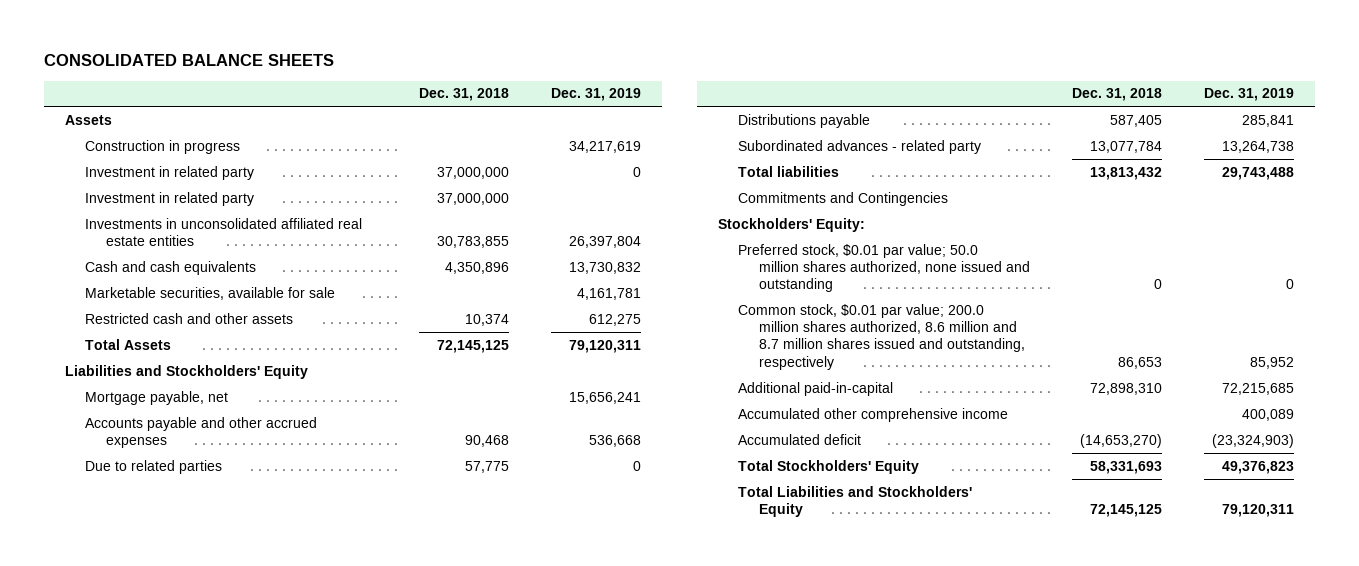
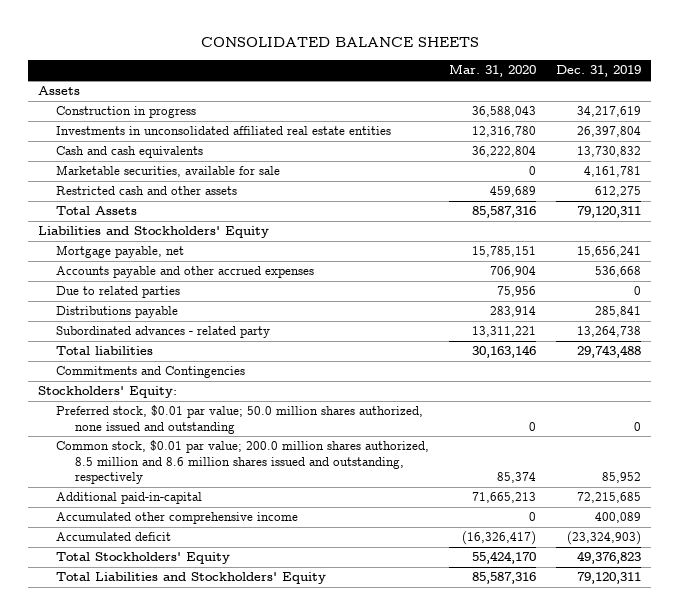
[418,88,509,102] Dec. 31, 2018 -> none
none -> [449,64,537,78] Mar. 31, 2020
[85,165,255,180] Investment in related party -> none
[85,191,255,206] Investment in related party -> none
[738,303,1025,370] Common stock, $0.01 par value; 200.0 million shares authorized, 8.6 million and 8.7 million shares issued and outstanding, respectively -> [56,440,430,484] Common stock, $0.01 par value; 200.0 million shares authorized, 8.5 million and 8.6 million shares issued and outstanding, respectively

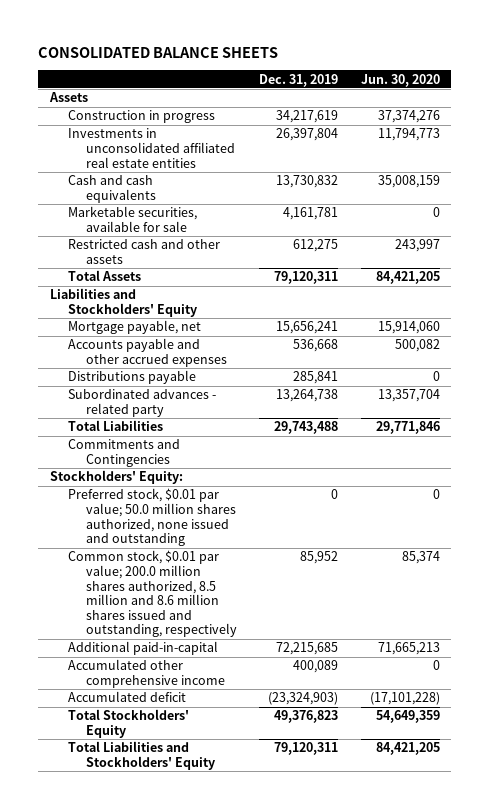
[449,64,537,78] Mar. 31, 2020 -> none
none -> [360,73,440,87] Jun. 30, 2020
[56,286,181,299] Due to related parties -> none
[56,346,154,356] Total liabilities -> [67,420,163,432] Total Liabilities

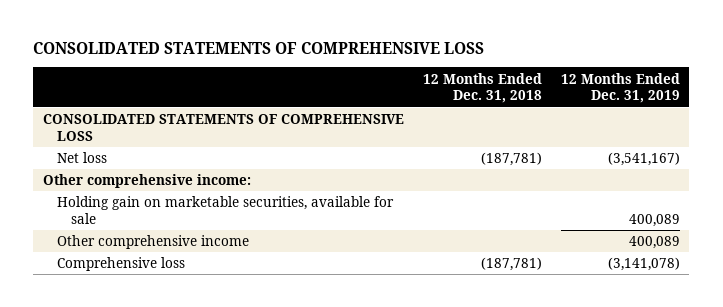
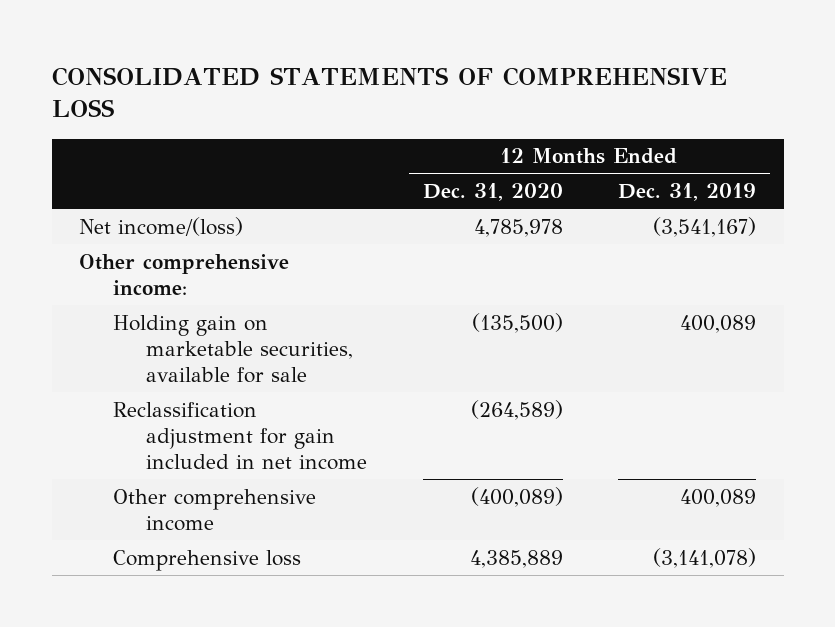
[422,72,542,104] 12 Months Ended Dec. 31, 2018 -> none
none -> [422,183,563,202] Dec. 31, 2020
[42,114,404,141] CONSOLIDATED STATEMENTS OF COMPREHENSIVE LOSS -> none
[56,152,107,164] Net loss -> [79,216,244,236] Net income/(loss)
none -> [112,401,368,471] Reclassification adjustment for gain included in net income

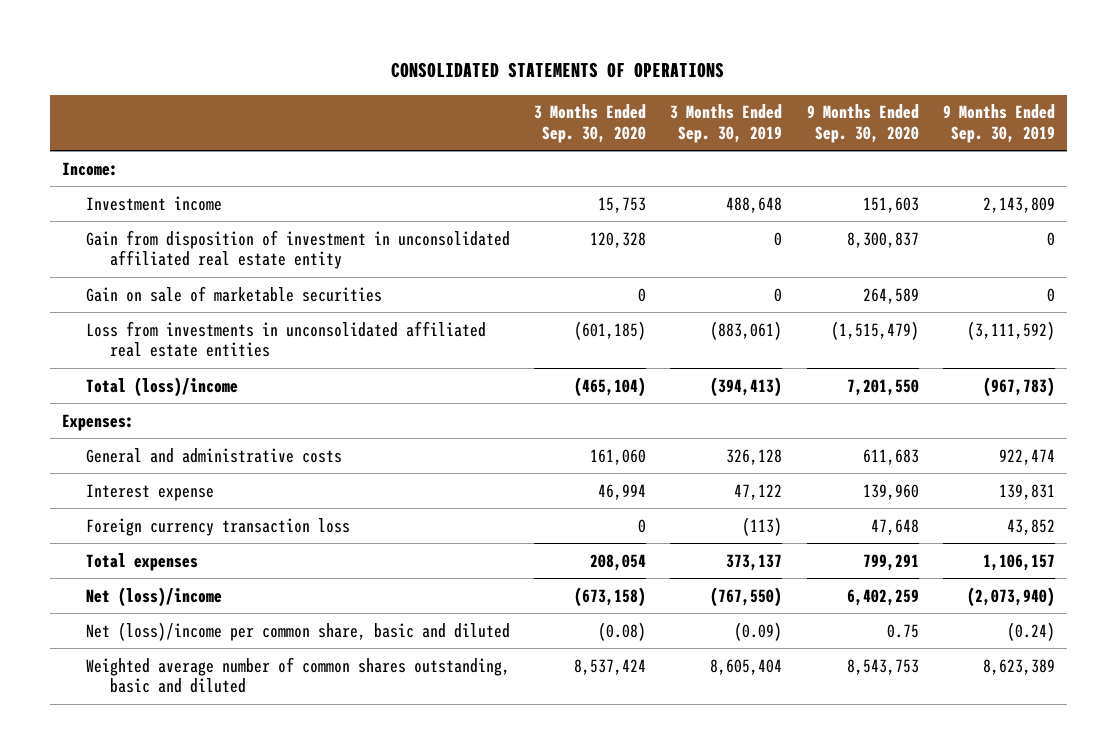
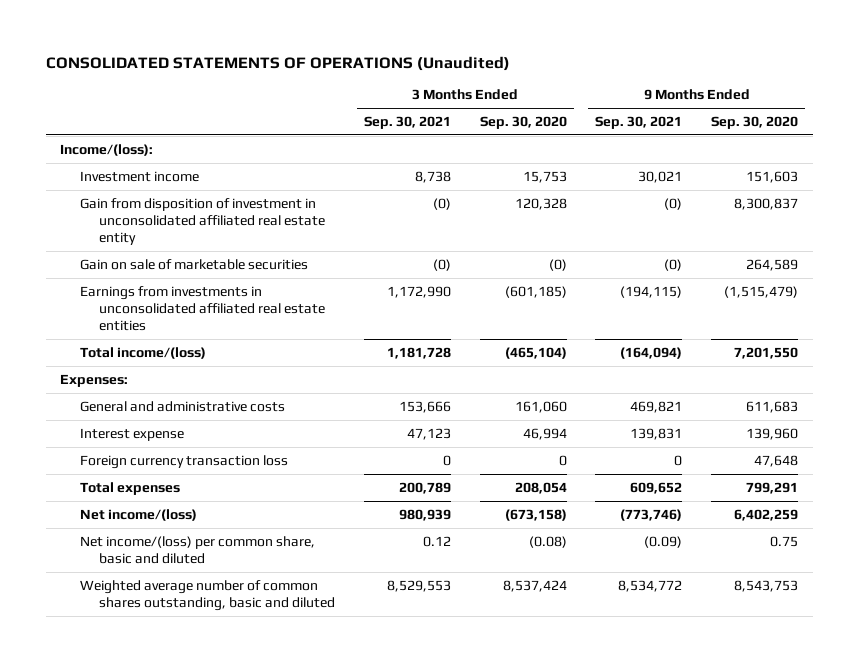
[391,62,725,79] CONSOLIDATED STATEMENTS OF OPERATIONS -> [46,55,511,71] CONSOLIDATED STATEMENTS OF OPERATIONS (Unaudited)
[670,104,783,143] 3 Months Ended Sep. 30, 2019 -> none
[942,104,1055,143] 9 Months Ended Sep. 30, 2019 -> none
none -> [363,115,451,129] Sep. 30, 2021
none -> [595,115,683,129] Sep. 30, 2021
[61,161,118,176] Income: -> [60,143,154,156] Income/(loss):
[638,287,647,302] 0 -> [548,258,567,271] (0)
[85,320,486,358] Loss from investments in unconsolidated affiliated real estate entities -> [79,285,326,331] Earnings from investments in unconsolidated affiliated real estate entities
[85,376,238,397] Total (loss)/income -> [79,346,206,359] Total income/(loss)
[85,586,222,607] Net (loss)/income -> [79,508,197,521] Net income/(loss)
[85,621,510,641] Net (loss)/income per common share, basic and diluted -> [79,535,315,564] Net income/(loss) per common share, basic and diluted

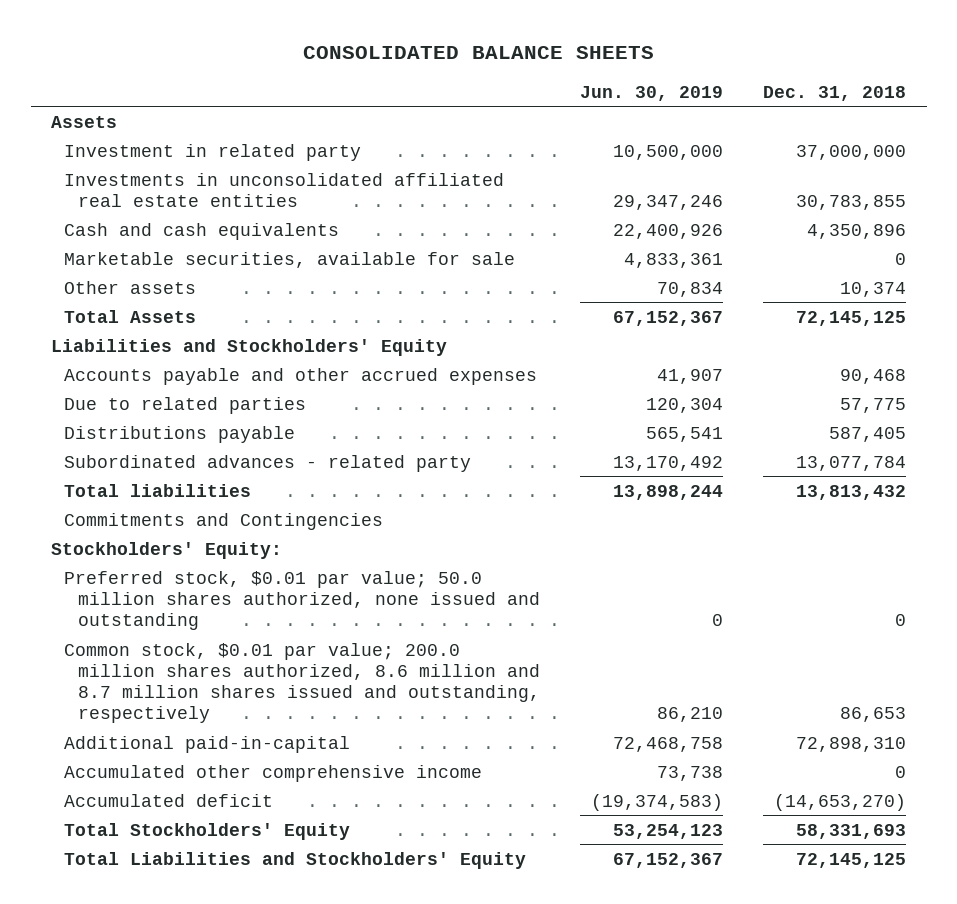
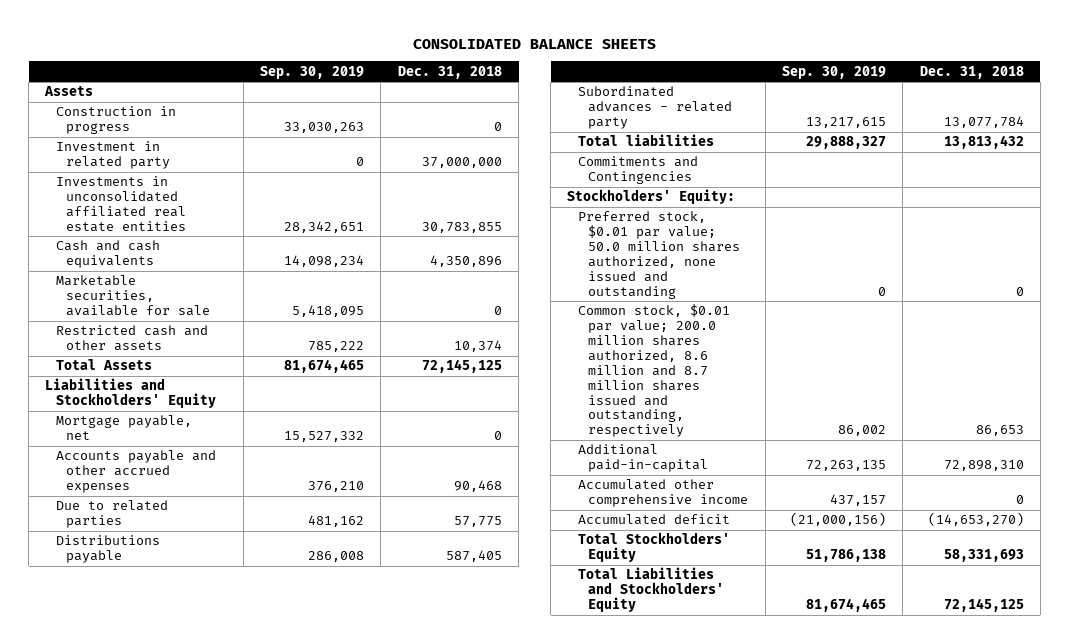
[579,85,723,101] Jun. 30, 2019 -> none
none -> [260,65,365,79] Sep. 30, 2019
none -> [55,106,176,135] Construction in progress
[64,280,197,294] Other assets -> [55,325,208,352] Restricted cash and other assets
none -> [55,415,192,441] Mortgage payable, net

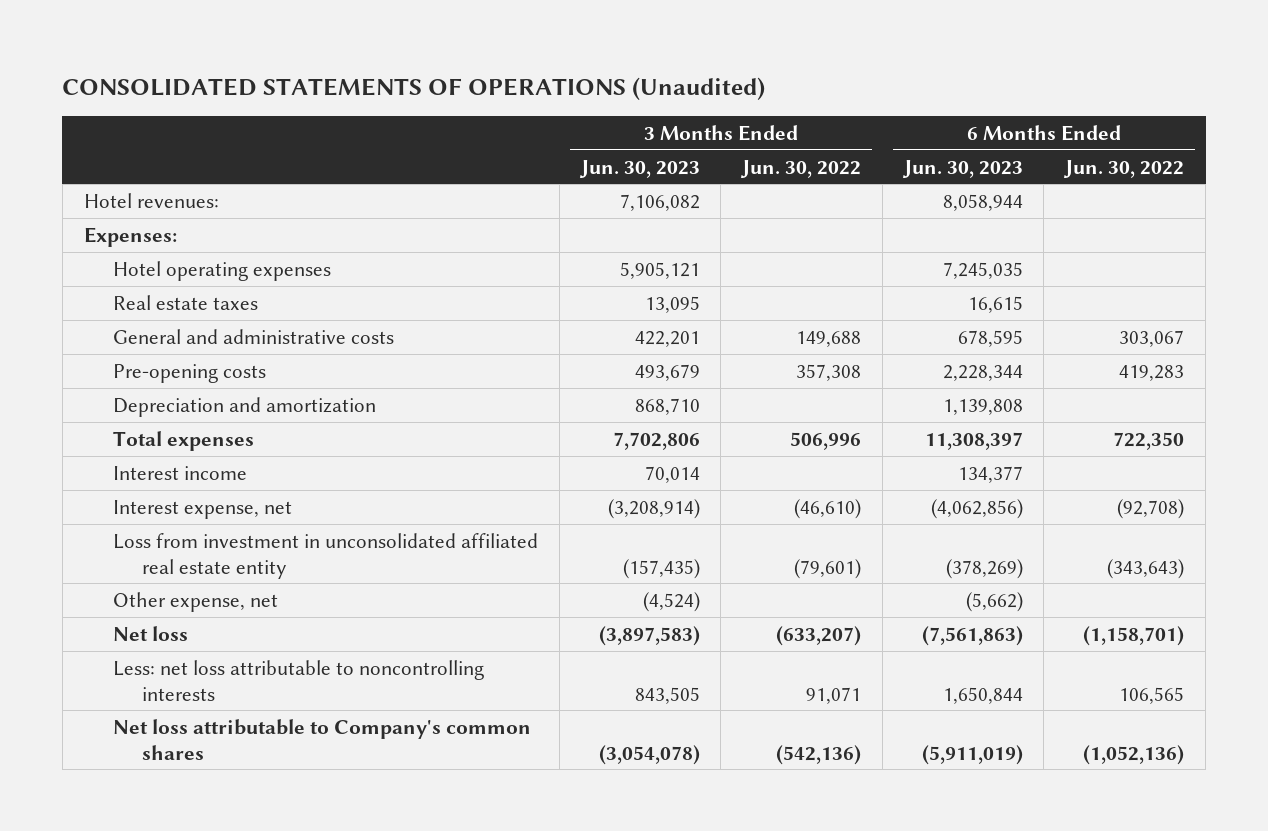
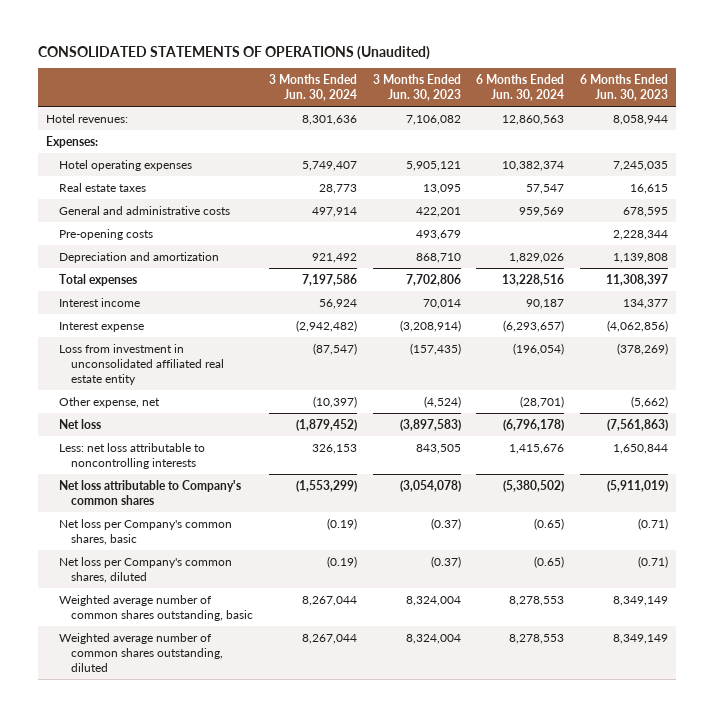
[740,159,862,178] Jun. 30, 2022 -> none
[1063,159,1185,178] Jun. 30, 2022 -> none
none -> [268,74,357,101] 3 Months Ended Jun. 30, 2024
none -> [476,74,565,101] 6 Months Ended Jun. 30, 2024
[112,499,292,519] Interest expense, net -> [58,321,144,332] Interest expense
none -> [58,518,232,545] Net loss per Company's common shares, basic
none -> [58,556,232,583] Net loss per Company's common shares, diluted
none -> [58,594,254,621] Weighted average number of common shares outstanding, basic
none -> [58,632,224,672] Weighted average number of common shares outstanding, diluted

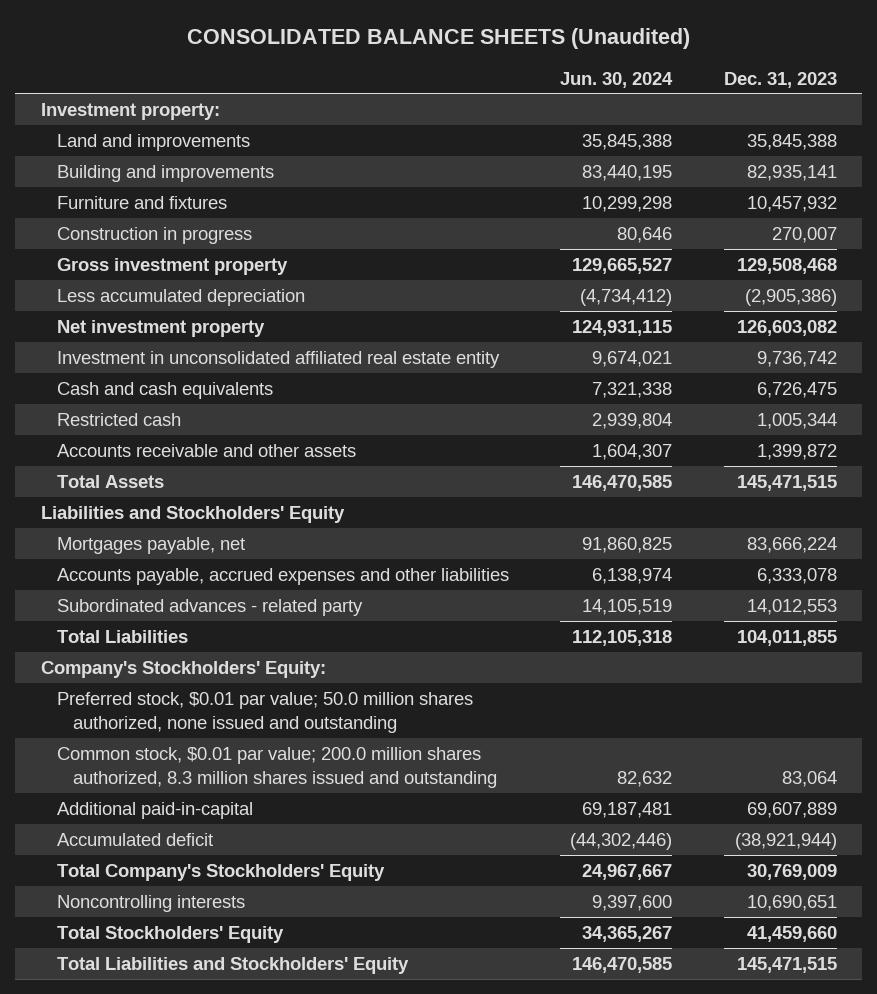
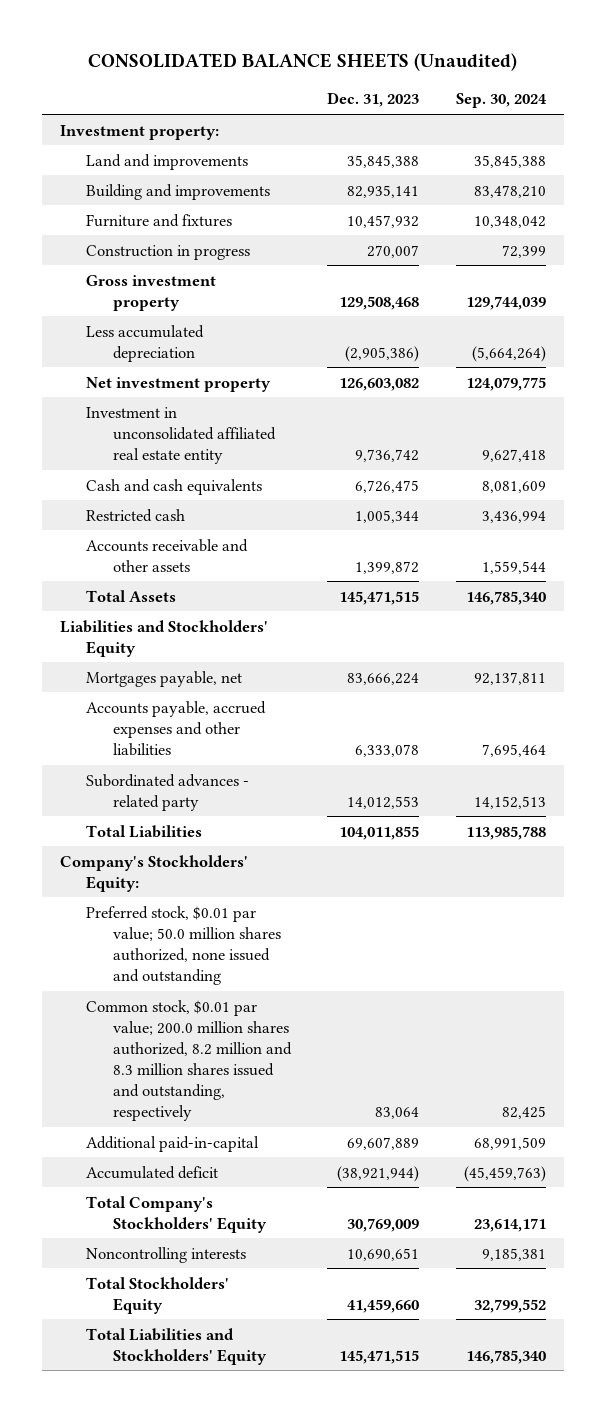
[560,71,674,88] Jun. 30, 2024 -> none
none -> [455,93,547,109] Sep. 30, 2024
[57,746,498,788] Common stock, $0.01 par value; 200.0 million shares authorized, 8.3 million shares issued and outstanding -> [86,999,292,1122] Common stock, $0.01 par value; 200.0 million shares authorized, 8.2 million and 8.3 million shares issued and outstanding, respectively

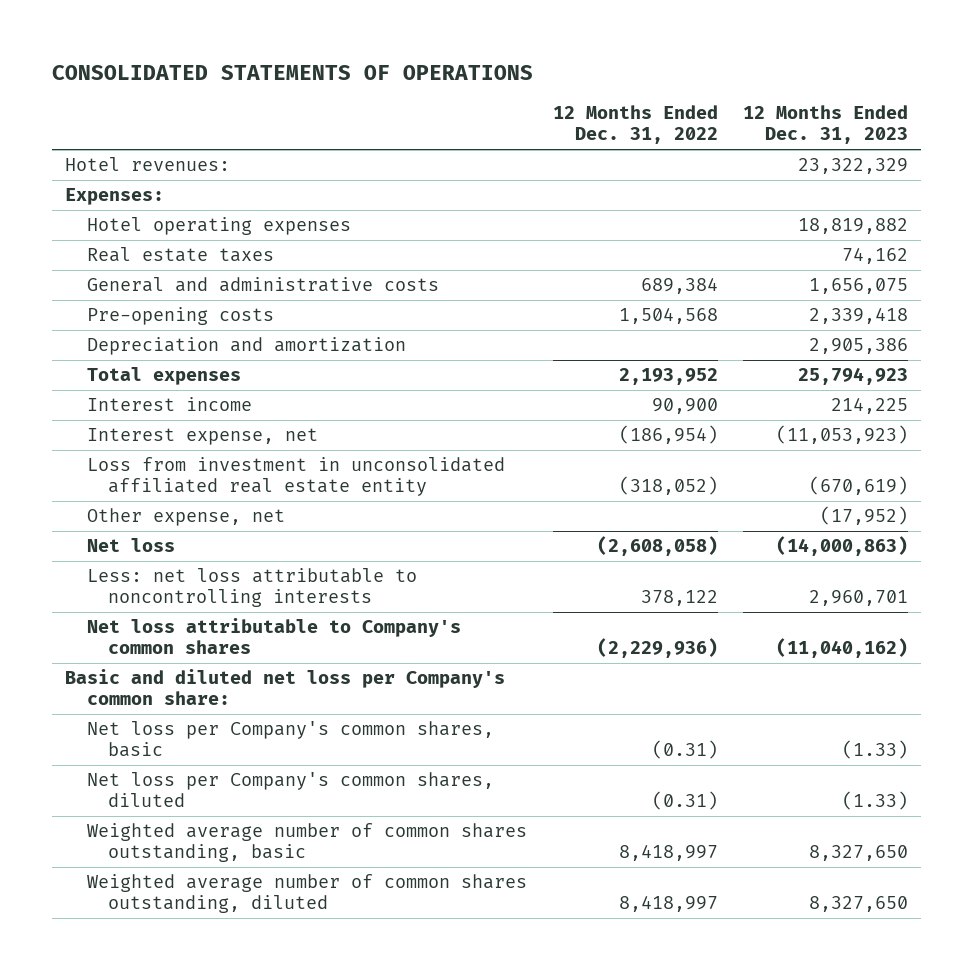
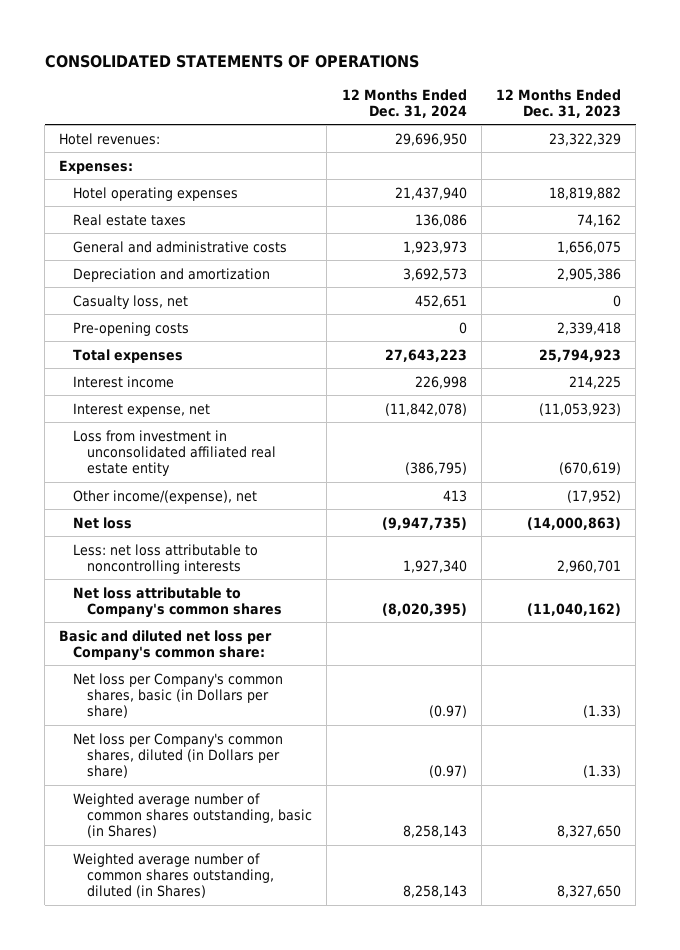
[552,105,718,145] 12 Months Ended Dec. 31, 2022 -> none
none -> [341,88,467,118] 12 Months Ended Dec. 31, 2024
none -> [73,294,189,309] Casualty loss, net
[86,307,274,326] Pre-opening costs -> [73,321,190,336] Pre-opening costs
[86,508,285,527] Other expense, net -> [73,489,258,504] Other income/(expense), net
[86,721,494,758] Net loss per Company's common shares, basic -> [73,672,284,719] Net loss per Company's common shares, basic (in Dollars per share)
[86,772,494,808] Net loss per Company's common shares, diluted -> [73,732,284,779] Net loss per Company's common shares, diluted (in Dollars per share)
[86,823,527,863] Weighted average number of common shares outstanding, basic -> [73,792,313,839] Weighted average number of common shares outstanding, basic (in Shares)
[86,874,527,914] Weighted average number of common shares outstanding, diluted -> [73,852,275,899] Weighted average number of common shares outstanding, diluted (in Shares)

